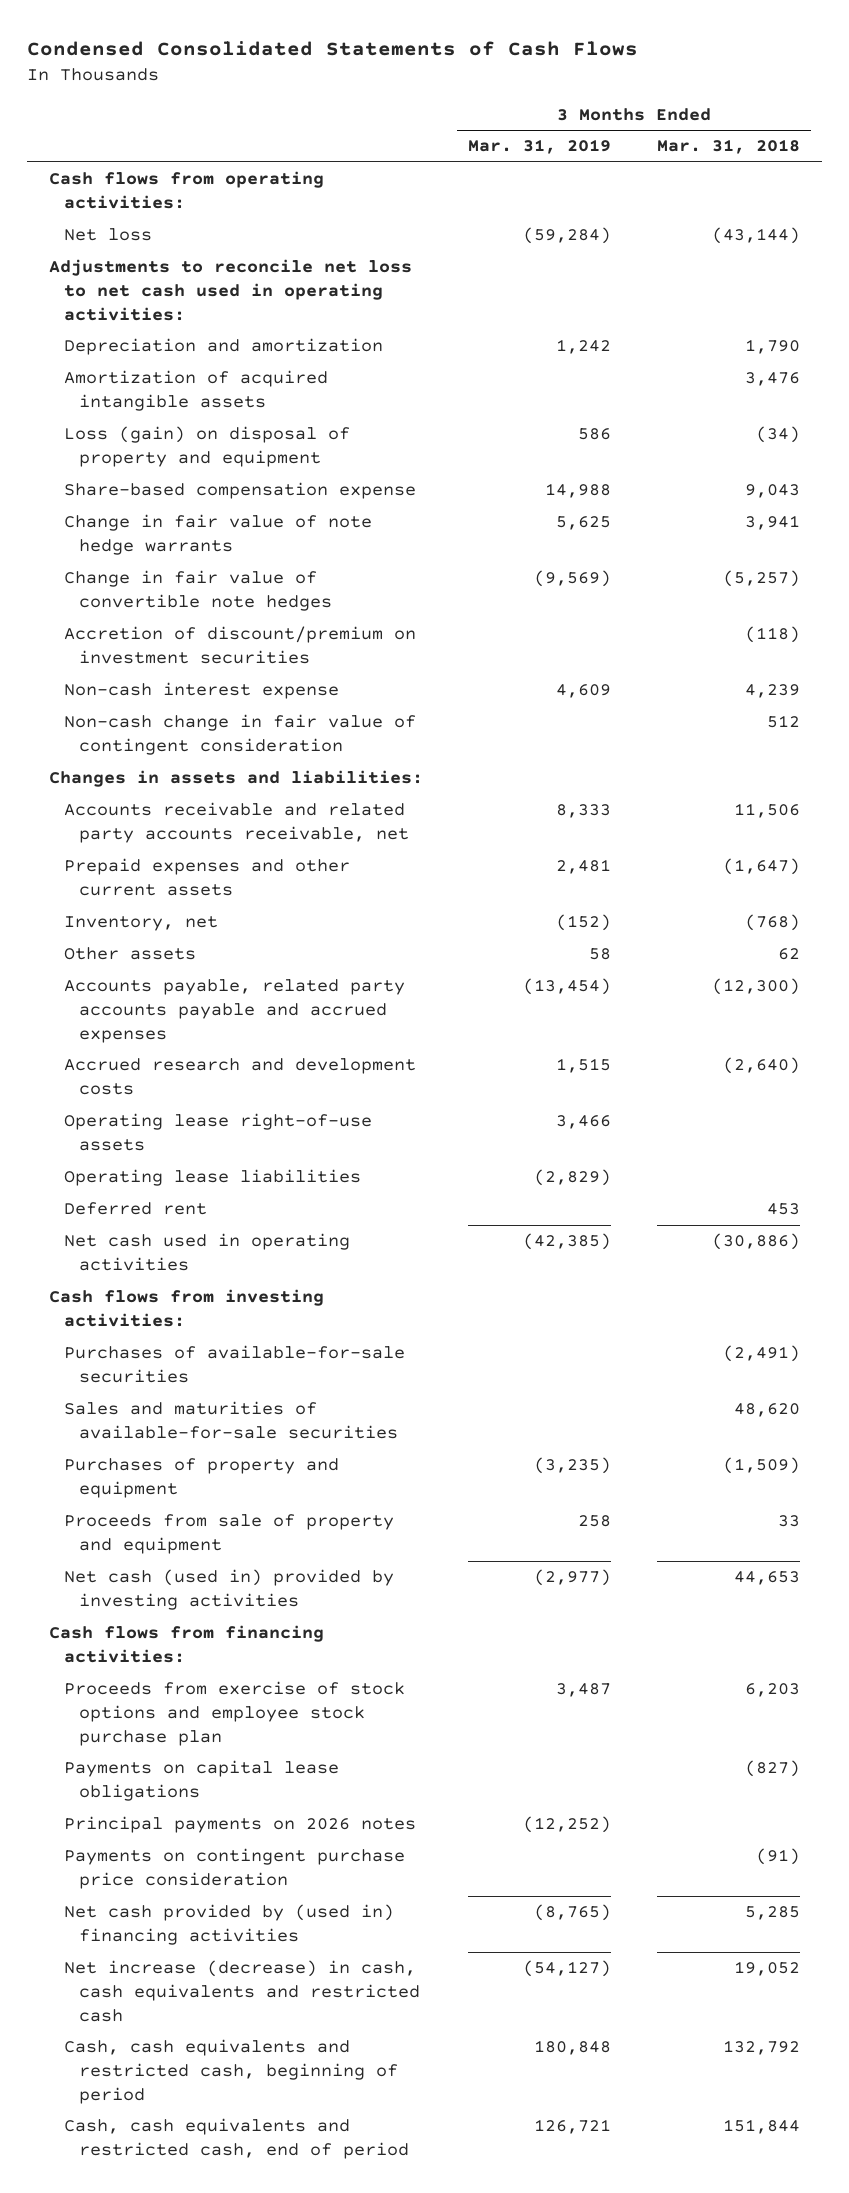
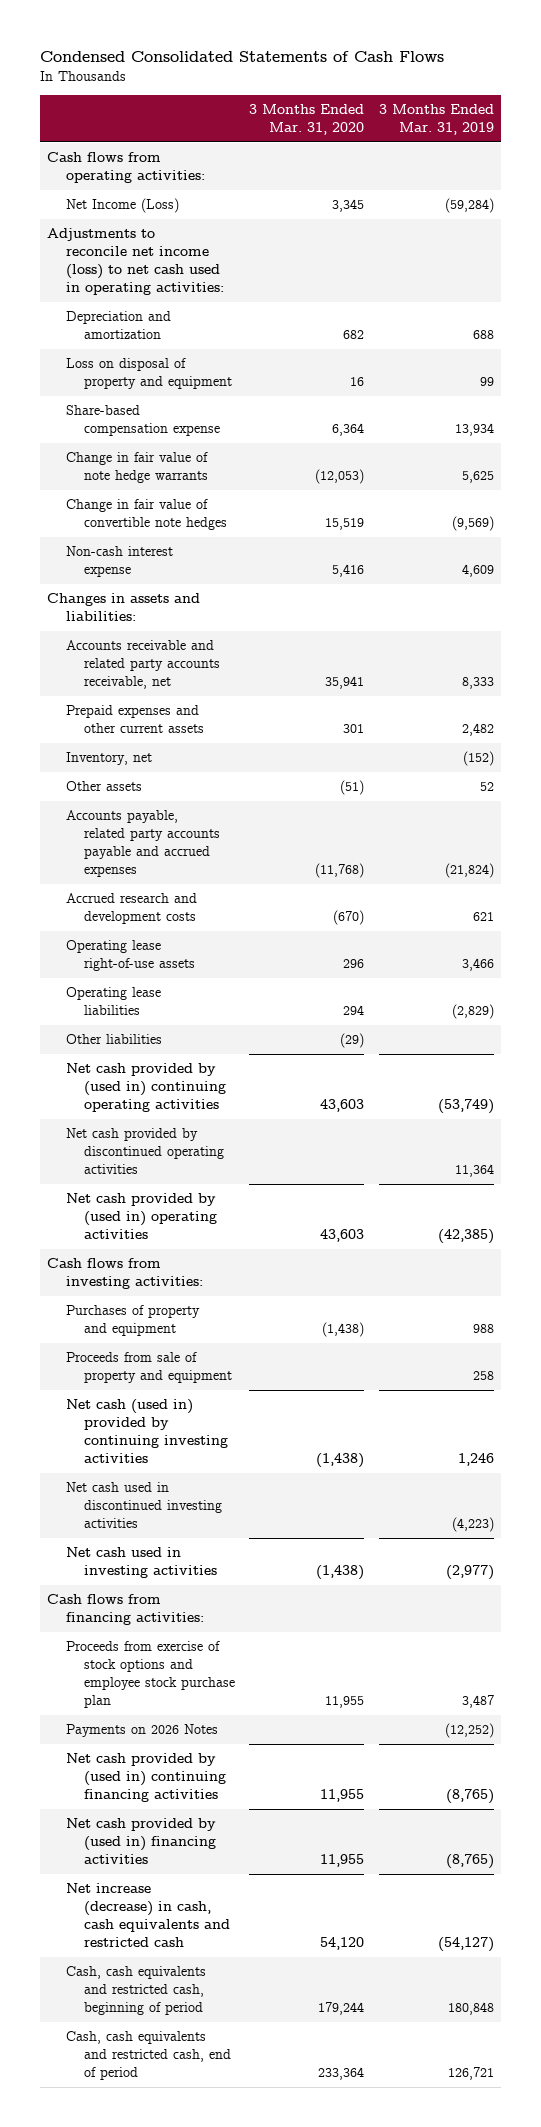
[656,139,800,155] Mar. 31, 2018 -> none
none -> [249,103,365,136] 3 Months Ended Mar. 31, 2020
[63,370,328,412] Amortization of acquired intangible assets -> none
[63,228,152,242] Net loss -> [65,198,179,214] Net Income (Loss)
[49,259,413,321] Adjustments to reconcile net loss to net cash used in operating activities: -> [47,228,224,296] Adjustments to reconcile net income (loss) to net cash used in operating activities:
[556,339,612,355] 1,242 -> [472,330,494,340] 688
[63,426,350,468] Loss (gain) on disposal of property and equipment -> [65,358,232,390] Loss on disposal of property and equipment
[578,428,612,441] 586 -> [479,377,494,387] 99
[545,483,612,499] 14,988 -> [454,423,494,437] 13,934
[63,626,416,665] Accretion of discount/premium on investment securities -> none
[63,714,416,756] Non-cash change in fair value of contingent consideration -> none
[556,859,612,875] 2,481 -> [461,723,494,737] 2,482
[589,948,612,961] 58 -> [479,782,494,792] 52
[523,978,612,996] (13,454) -> [444,863,494,879] (21,824)
[556,1058,612,1074] 1,515 -> [472,912,494,922] 621
[63,1202,207,1216] Deferred rent -> none
none -> [65,1034,162,1045] Other liabilities
none -> [65,1063,226,1113] Net cash provided by (used in) continuing operating activities
none -> [65,1128,224,1175] Net cash provided by discontinued operating activities
[63,1233,350,1272] Net cash used in operating activities -> [65,1193,217,1240] Net cash provided by (used in) operating activities
[63,1345,405,1384] Purchases of available-for-sale securities -> none
[63,1401,398,1440] Sales and maturities of available-for-sale securities -> none
[534,1457,612,1475] (3,235) -> [472,1324,494,1334] 988
none -> [65,1399,228,1464] Net cash (used in) provided by continuing investing activities
none -> [65,1482,222,1529] Net cash used in discontinued investing activities
[63,1569,394,1611] Net cash (used in) provided by investing activities -> [65,1547,217,1579] Net cash used in investing activities
[63,1760,339,1802] Payments on capital lease obligations -> none
[63,1848,405,1890] Payments on contingent purchase price consideration -> none
[63,1816,416,1834] Principal payments on 2026 notes -> [65,1724,218,1738] Payments on 2026 Notes
none -> [65,1753,226,1803] Net cash provided by (used in) continuing financing activities

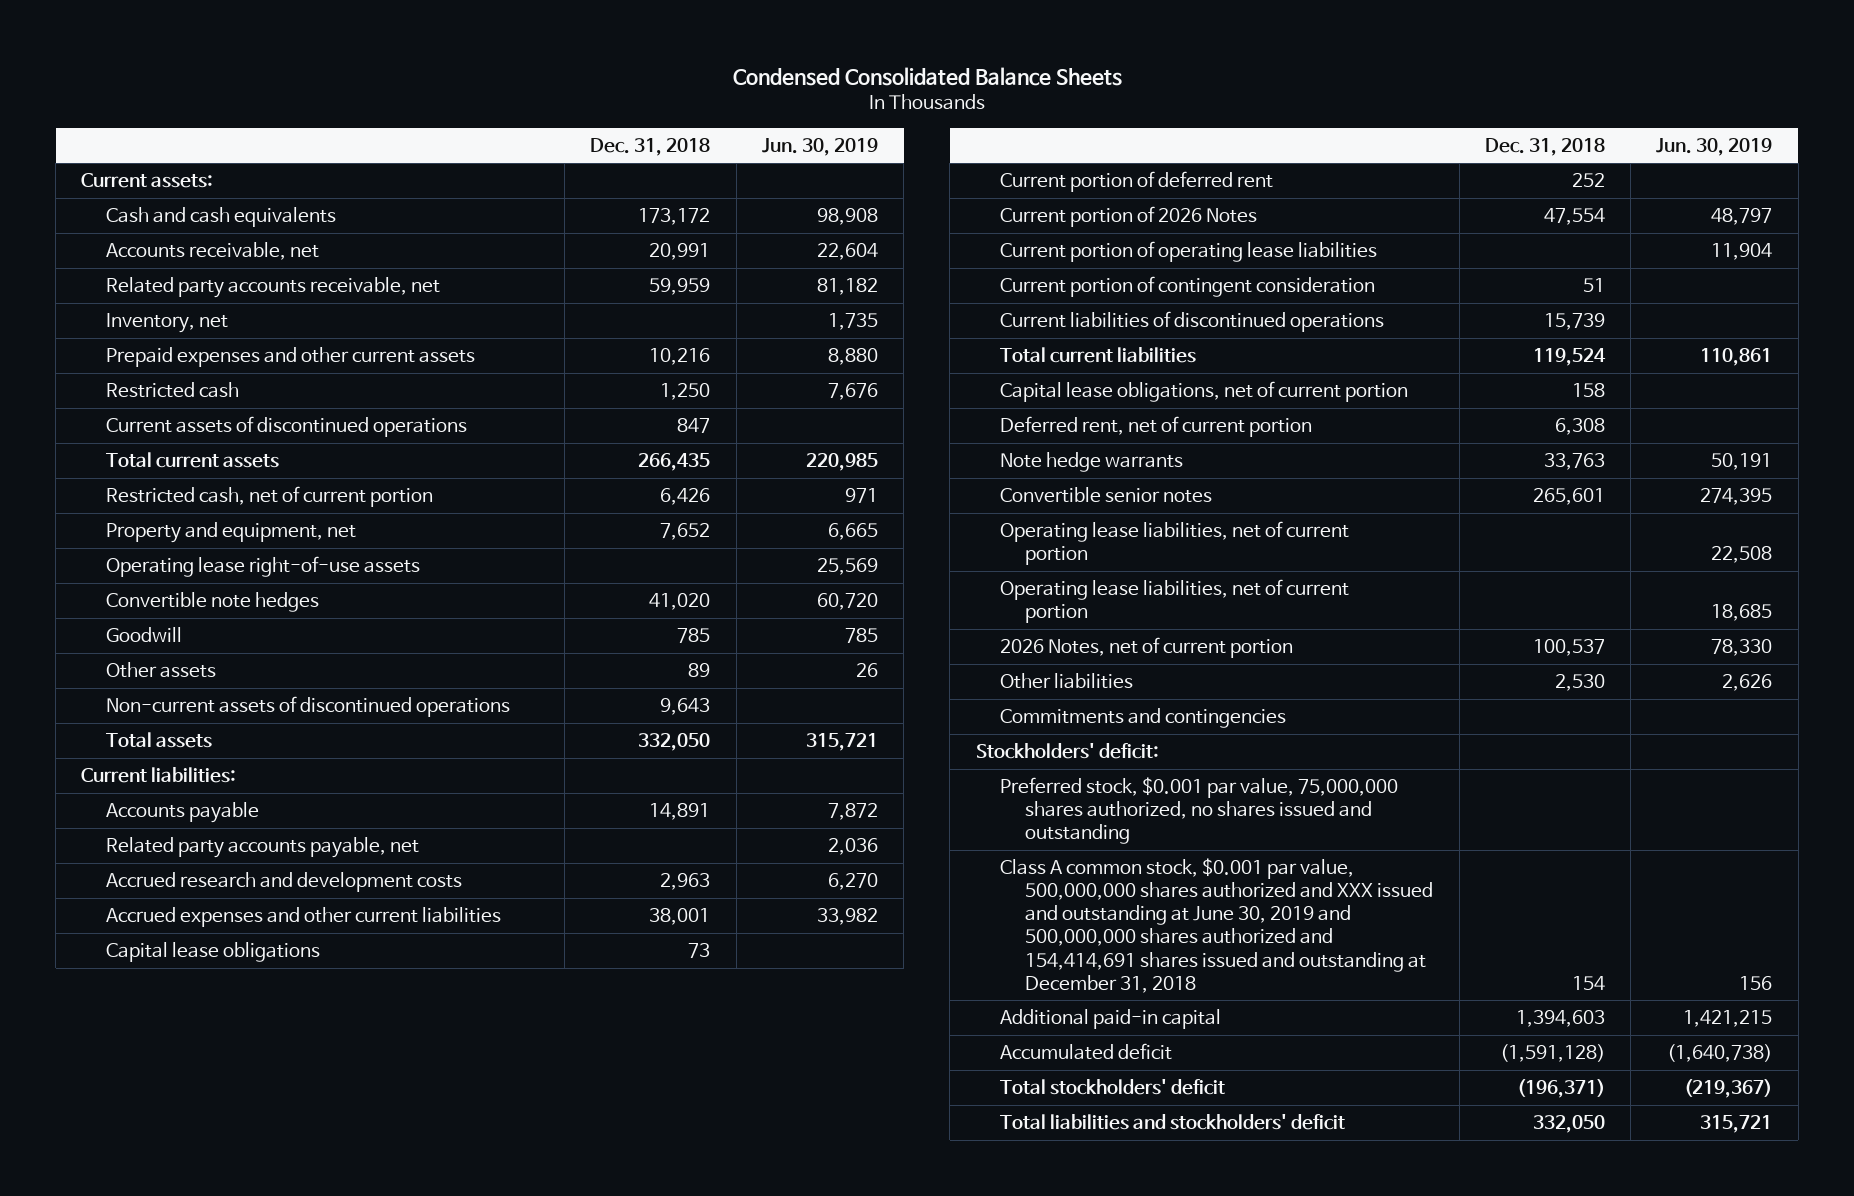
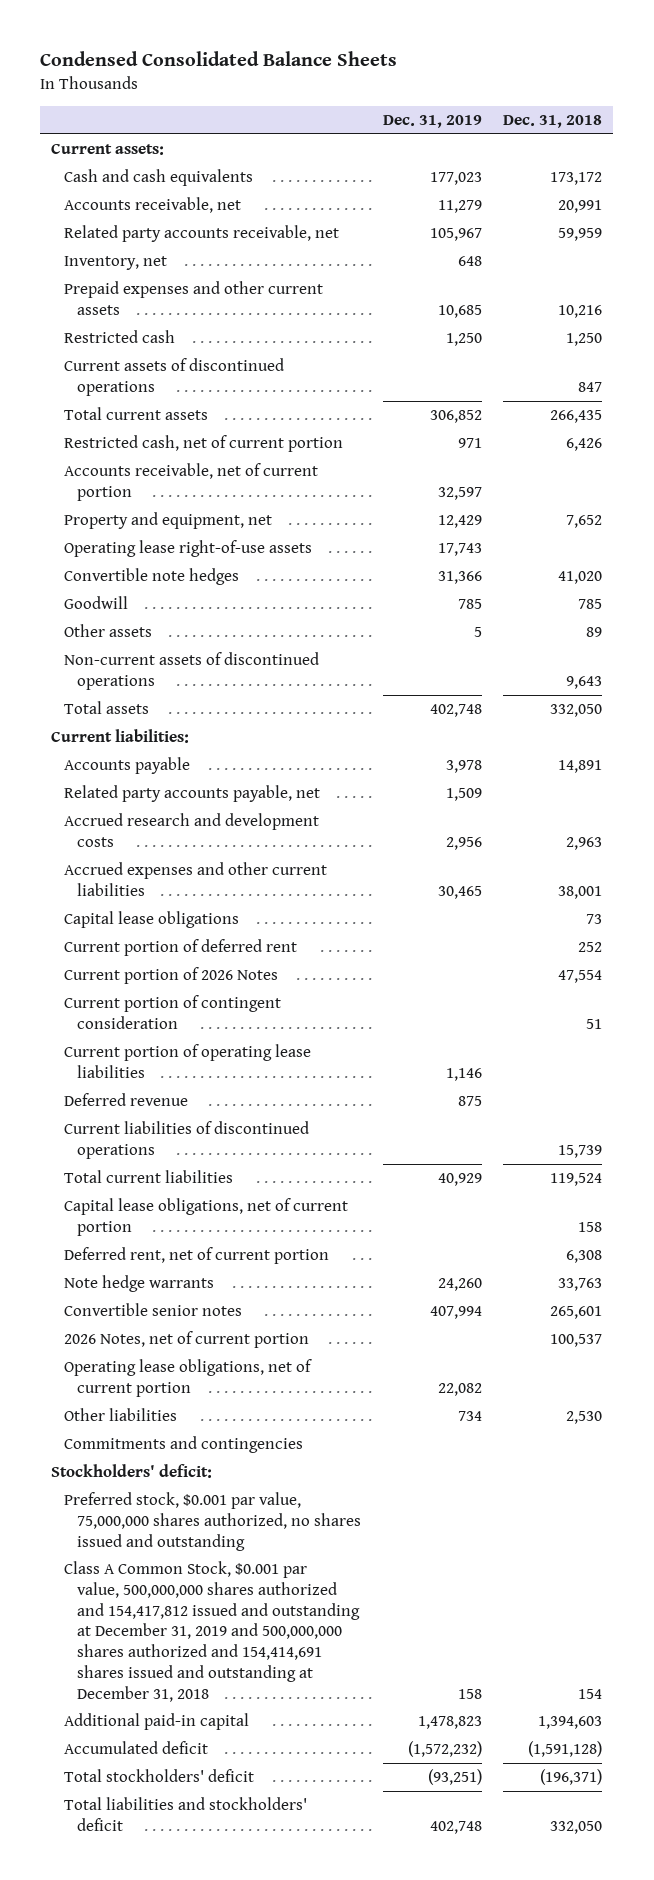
[762,137,879,156] Jun. 30, 2019 -> none
none -> [382,114,482,128] Dec. 31, 2019
none -> [63,463,318,501] Accounts receivable, net of current portion
[1000,241,1378,263] Current portion of operating lease liabilities -> [63,1044,311,1078] Current portion of operating lease liabilities
none -> [63,1093,188,1107] Deferred revenue
[1000,521,1350,566] Operating lease liabilities, net of current portion -> none
[1000,579,1350,624] Operating lease liabilities, net of current portion -> none
none -> [63,1359,312,1397] Operating lease obligations, net of current portion
[1000,858,1434,993] Class A common stock, $0.001 par value, 500,000,000 shares authorized and XXX issued and outstanding at June 30, 2019 and 500,000,000 shares authorized and 154,414,691 shares issued and outstanding at December 31, 2018 -> [63,1561,360,1702] Class A Common Stock, $0.001 par value, 500,000,000 shares authorized and 154,417,812 issued and outstanding at December 31, 2019 and 500,000,000 shares authorized and 154,414,691 shares issued and outstanding at December 31, 2018

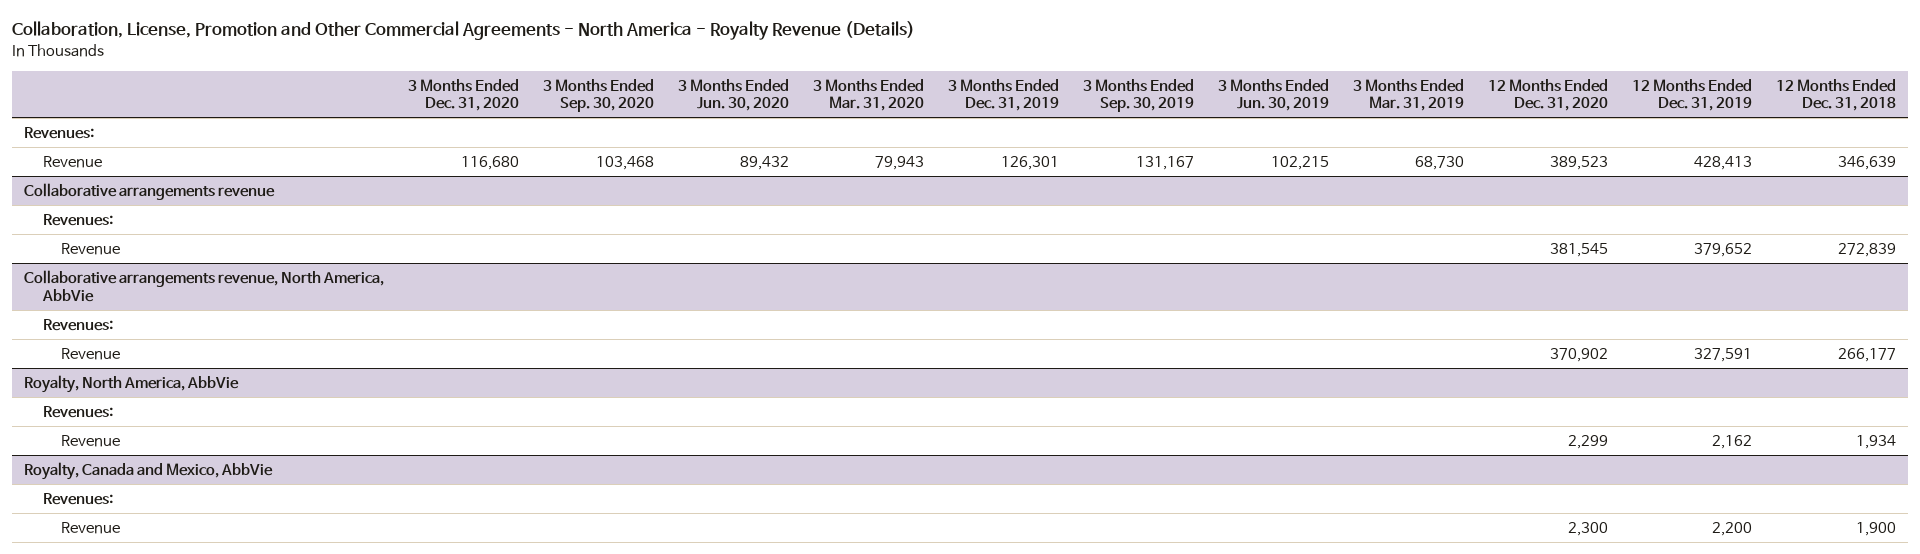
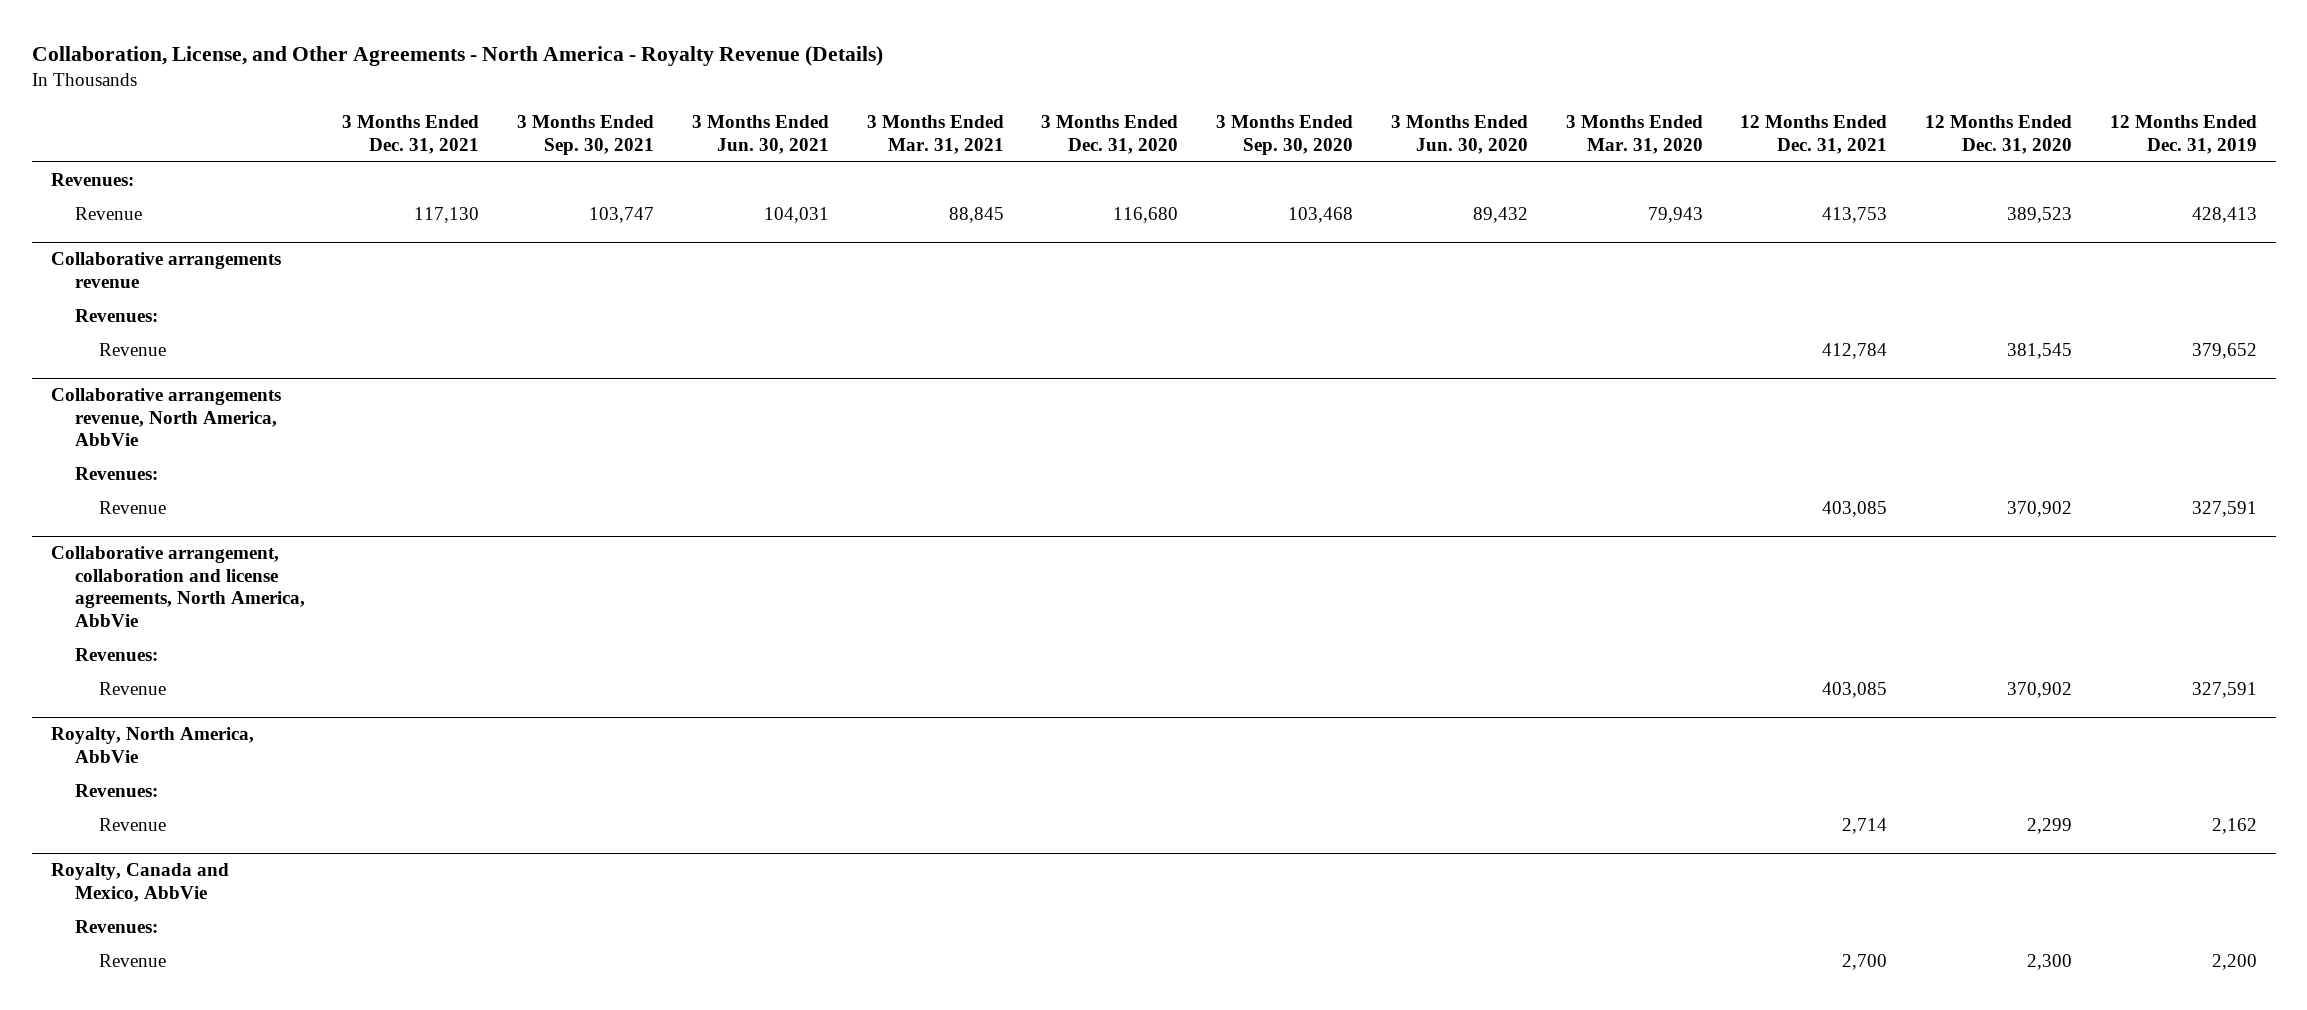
[12,21,916,41] Collaboration, License, Promotion and Other Commercial Agreements - North America - Royalty Revenue (Details) -> [31,45,883,66] Collaboration, License, and Other Agreements - North America - Royalty Revenue (Details)
[948,78,1060,112] 3 Months Ended Dec. 31, 2019 -> none
[1083,78,1195,113] 3 Months Ended Sep. 30, 2019 -> none
[1218,78,1330,112] 3 Months Ended Jun. 30, 2019 -> none
[1353,78,1465,112] 3 Months Ended Mar. 31, 2019 -> none
[1775,78,1896,112] 12 Months Ended Dec. 31, 2018 -> none
none -> [342,115,480,154] 3 Months Ended Dec. 31, 2021
none -> [517,115,655,155] 3 Months Ended Sep. 30, 2021
none -> [691,115,829,154] 3 Months Ended Jun. 30, 2021
none -> [866,115,1004,154] 3 Months Ended Mar. 31, 2021
none -> [1740,115,1888,154] 12 Months Ended Dec. 31, 2021
none -> [50,546,305,628] Collaborative arrangement, collaboration and license agreements, North America, AbbVie
none -> [74,648,158,662] Revenues:
none -> [98,682,166,696] Revenue

